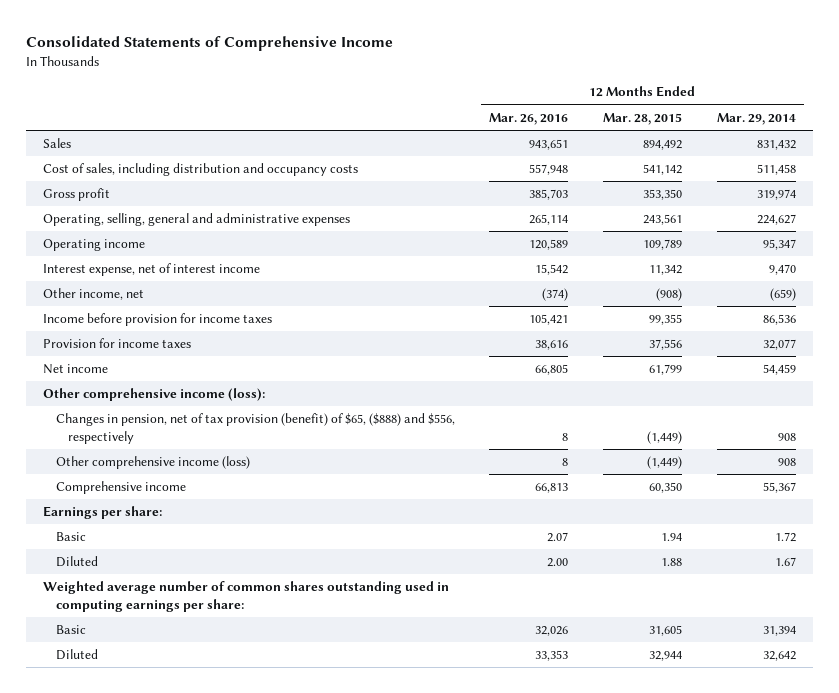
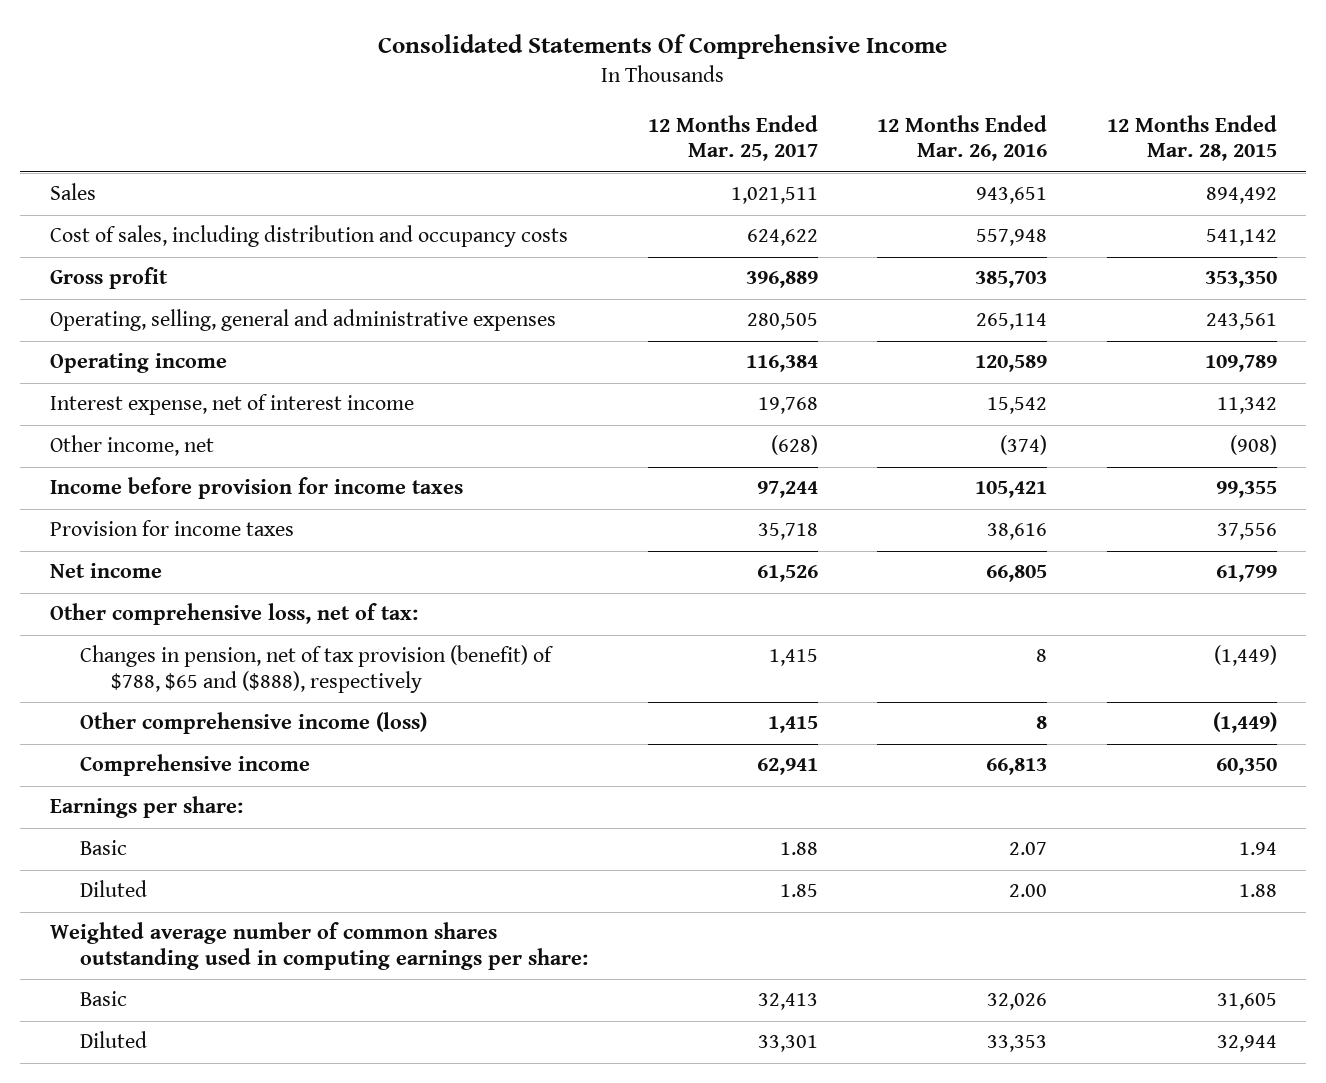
[26,36,394,52] Consolidated Statements of Comprehensive Income -> [378,34,948,60] Consolidated Statements Of Comprehensive Income
[716,112,796,125] Mar. 29, 2014 -> none
none -> [647,114,818,162] 12 Months Ended Mar. 25, 2017
[43,388,266,402] Other comprehensive income (loss): -> [49,603,418,626] Other comprehensive loss, net of tax:
[55,413,455,444] Changes in pension, net of tax provision (benefit) of $65, ($888) and $556, respectively -> [80,645,555,694] Changes in pension, net of tax provision (benefit) of $788, $65 and ($888), respectively

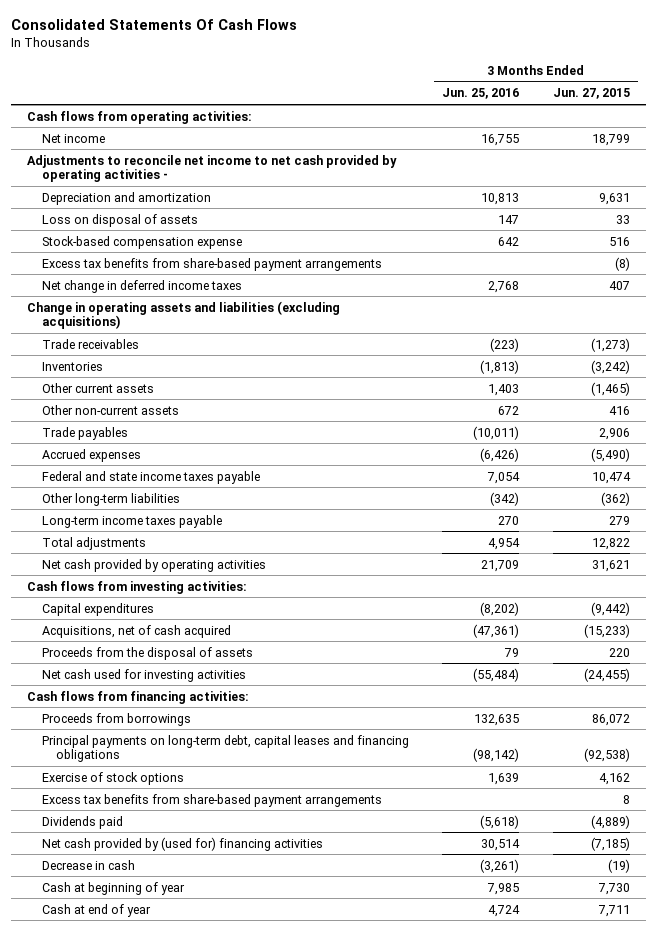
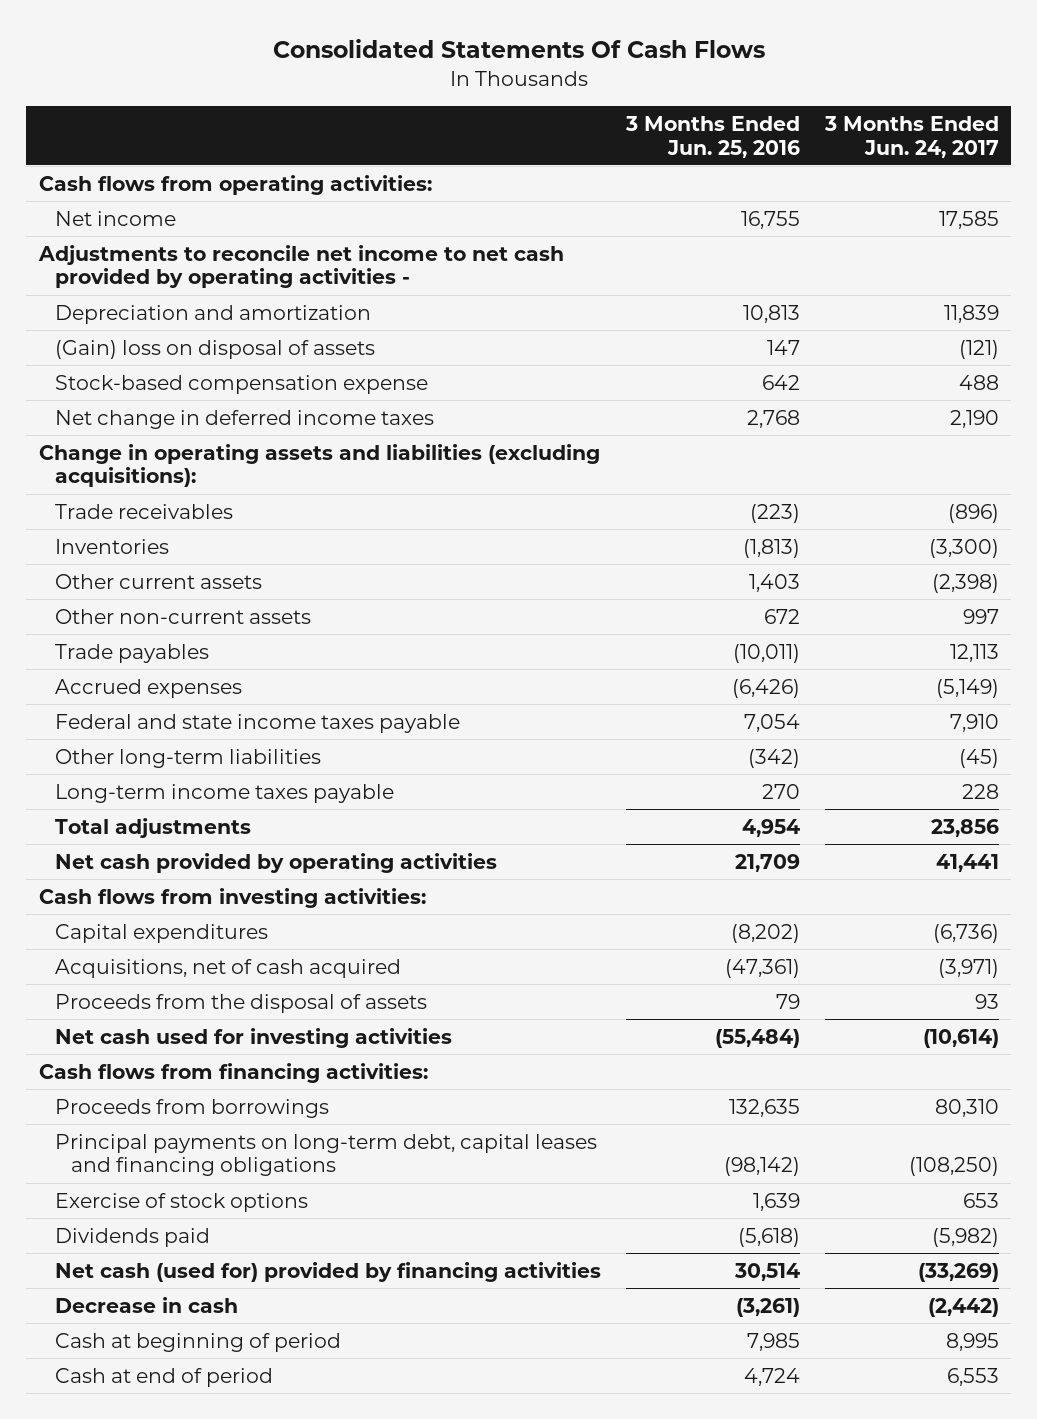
[552,88,630,100] Jun. 27, 2015 -> none
none -> [823,115,999,158] 3 Months Ended Jun. 24, 2017
[41,213,198,227] Loss on disposal of assets -> [54,339,375,359] (Gain) loss on disposal of assets
[41,257,382,271] Excess tax benefits from share-based payment arrangements -> none
[27,300,341,330] Change in operating assets and liabilities (excluding acquisitions) -> [38,443,600,488] Change in operating assets and liabilities (excluding acquisitions):
[41,793,382,807] Excess tax benefits from share-based payment arrangements -> none
[41,836,323,851] Net cash provided by (used for) financing activities -> [54,1261,601,1282] Net cash (used for) provided by financing activities
[41,881,185,895] Cash at beginning of year -> [54,1332,341,1352] Cash at beginning of period
[41,903,151,917] Cash at end of year -> [54,1367,273,1387] Cash at end of period

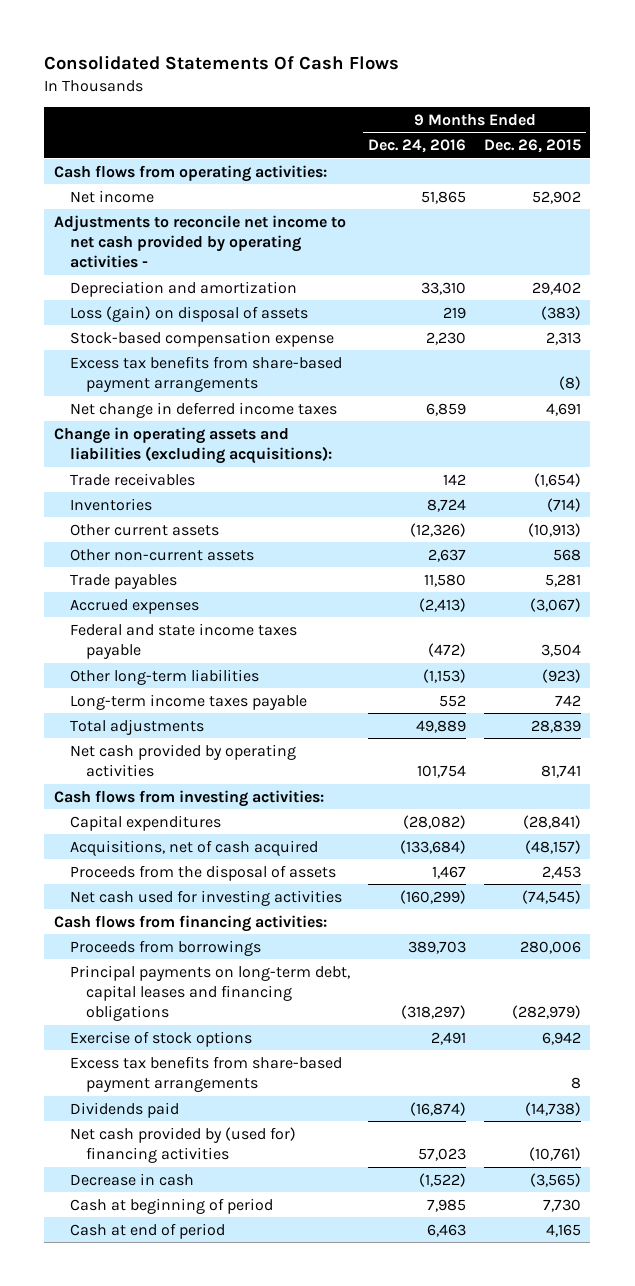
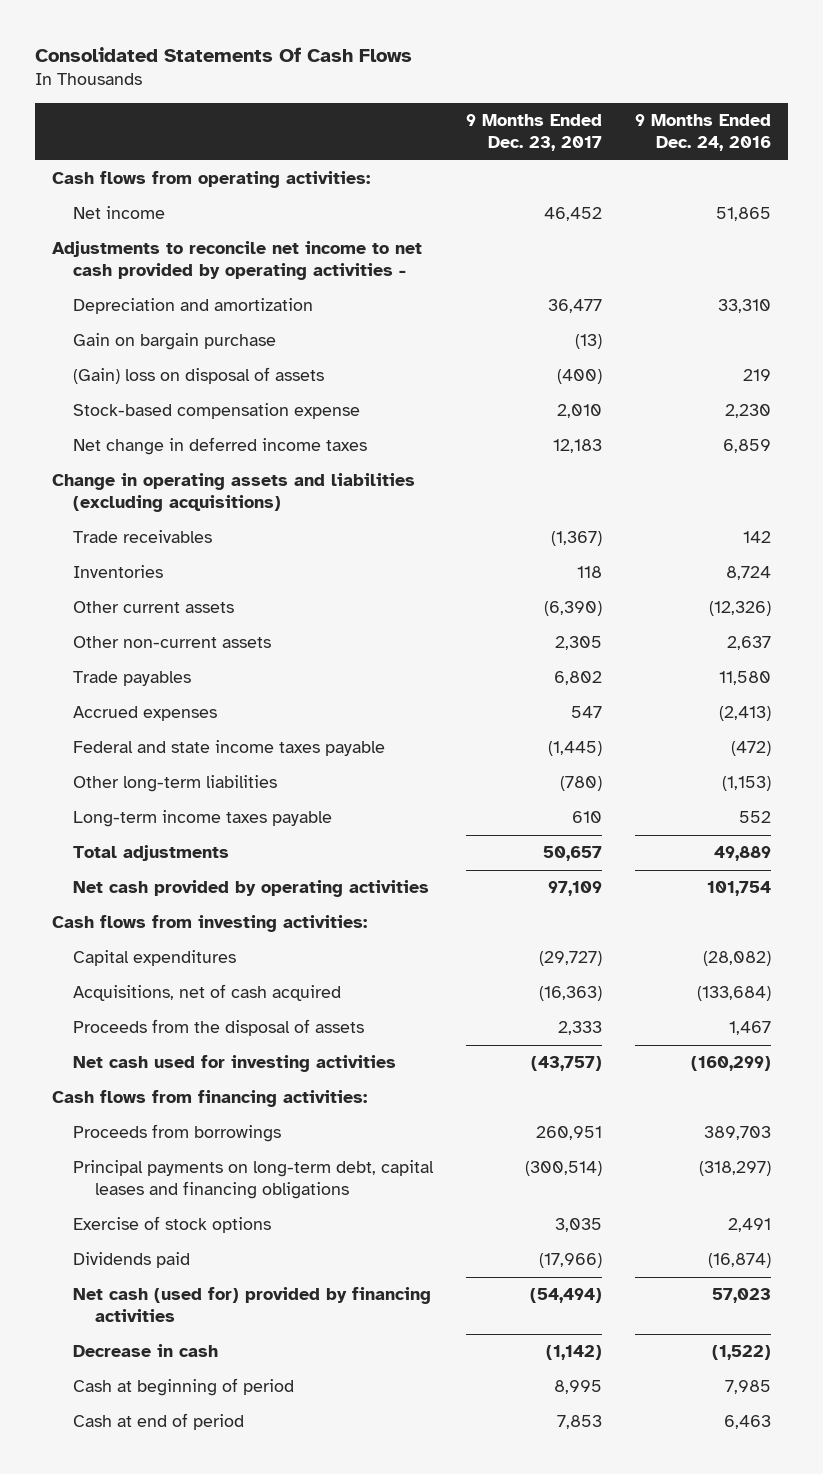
[484,139,582,154] Dec. 26, 2015 -> none
none -> [466,114,603,152] 9 Months Ended Dec. 23, 2017
none -> [73,333,277,351] Gain on bargain purchase
[69,305,308,322] Loss (gain) on disposal of assets -> [73,367,325,385] (Gain) loss on disposal of assets
[69,355,342,392] Excess tax benefits from share-based payment arrangements -> none
[53,426,332,464] Change in operating assets and liabilities (excluding acquisitions): -> [51,473,415,513] Change in operating assets and liabilities (excluding acquisitions)
[69,1055,342,1092] Excess tax benefits from share-based payment arrangements -> none
[69,1126,296,1163] Net cash provided by (used for) financing activities -> [73,1287,432,1323] Net cash (used for) provided by financing activities

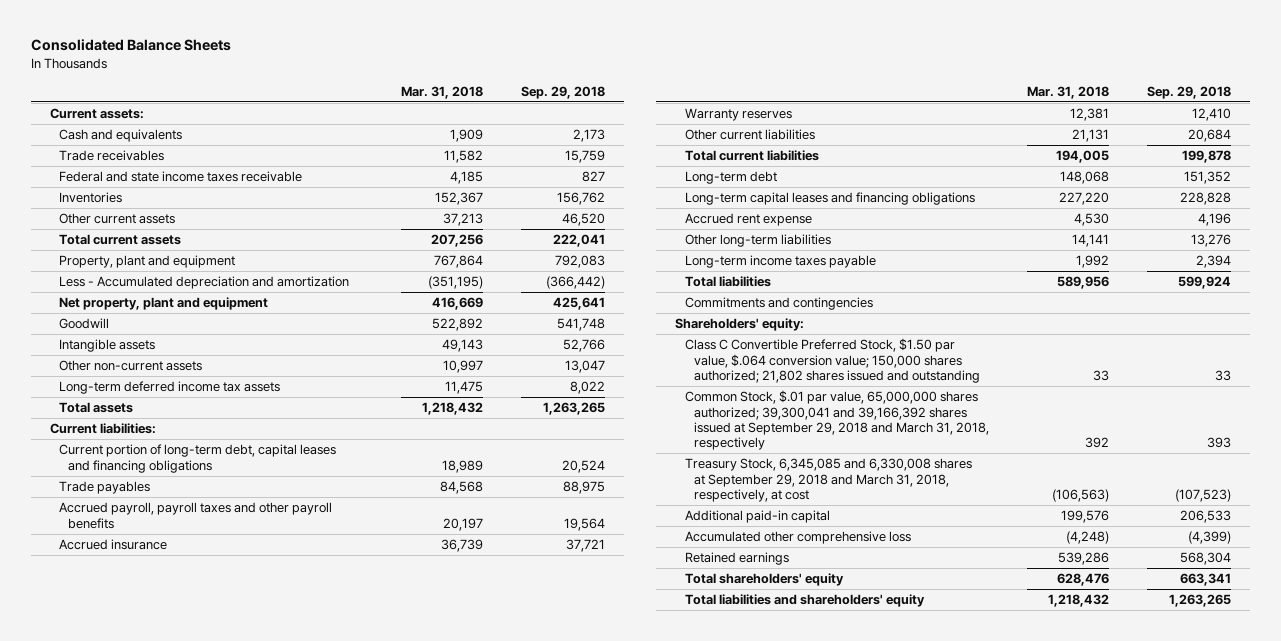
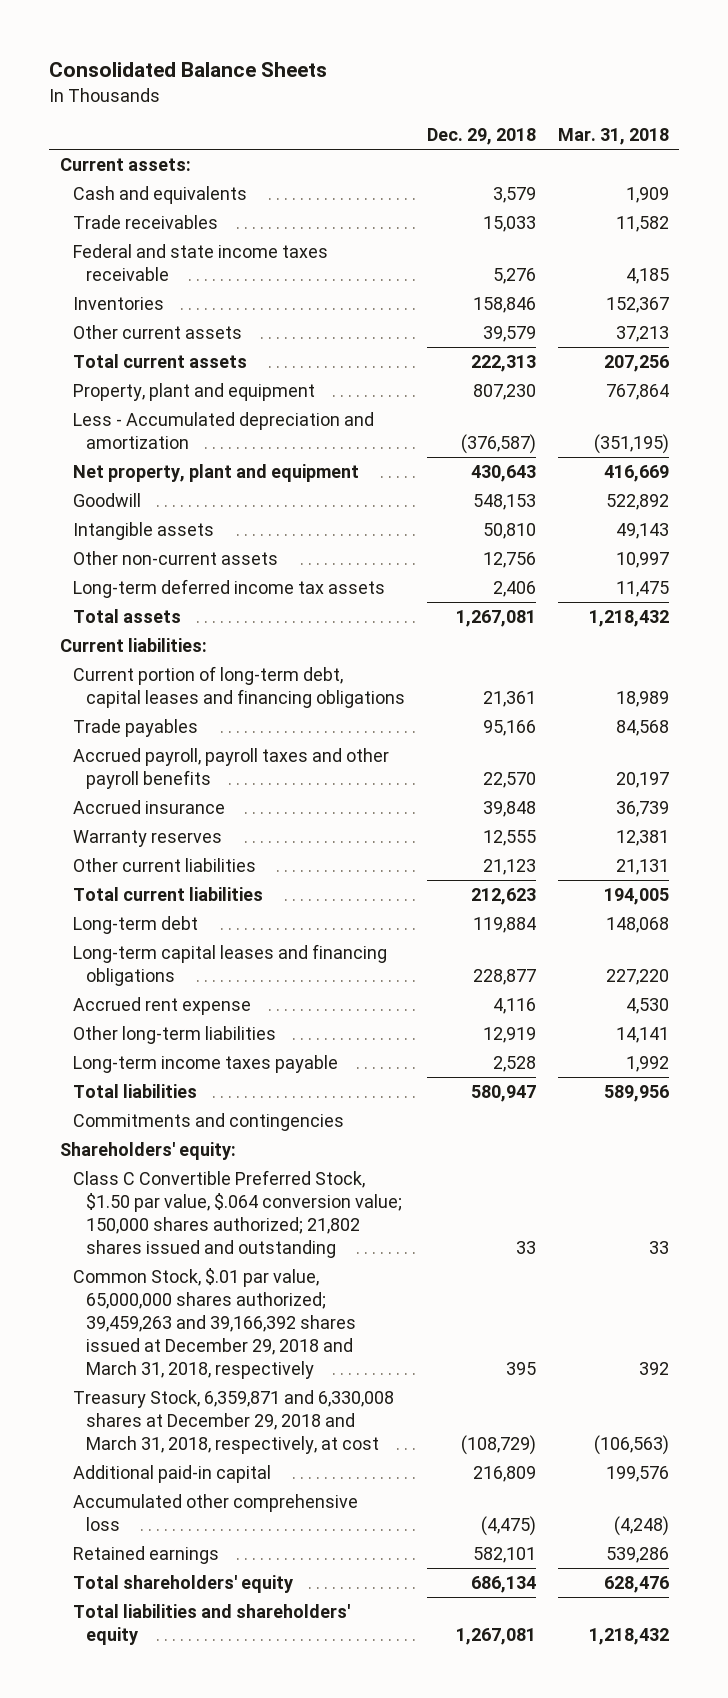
[521,85,606,99] Sep. 29, 2018 -> none
none -> [426,127,536,145] Dec. 29, 2018
[684,390,989,450] Common Stock, $.01 par value, 65,000,000 shares authorized; 39,300,041 and 39,166,392 shares issued at September 29, 2018 and March 31, 2018, respectively -> [72,1268,357,1380] Common Stock, $.01 par value, 65,000,000 shares authorized; 39,459,263 and 39,166,392 shares issued at December 29, 2018 and March 31, 2018, respectively
[684,458,972,502] Treasury Stock, 6,345,085 and 6,330,008 shares at September 29, 2018 and March 31, 2018, respectively, at cost -> [72,1390,394,1455] Treasury Stock, 6,359,871 and 6,330,008 shares at December 29, 2018 and March 31, 2018, respectively, at cost

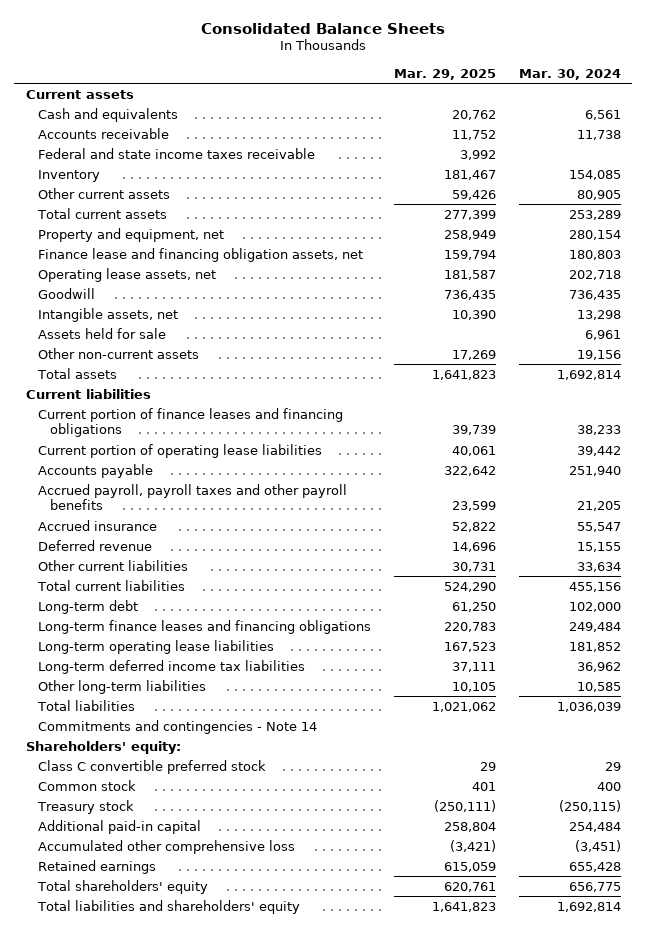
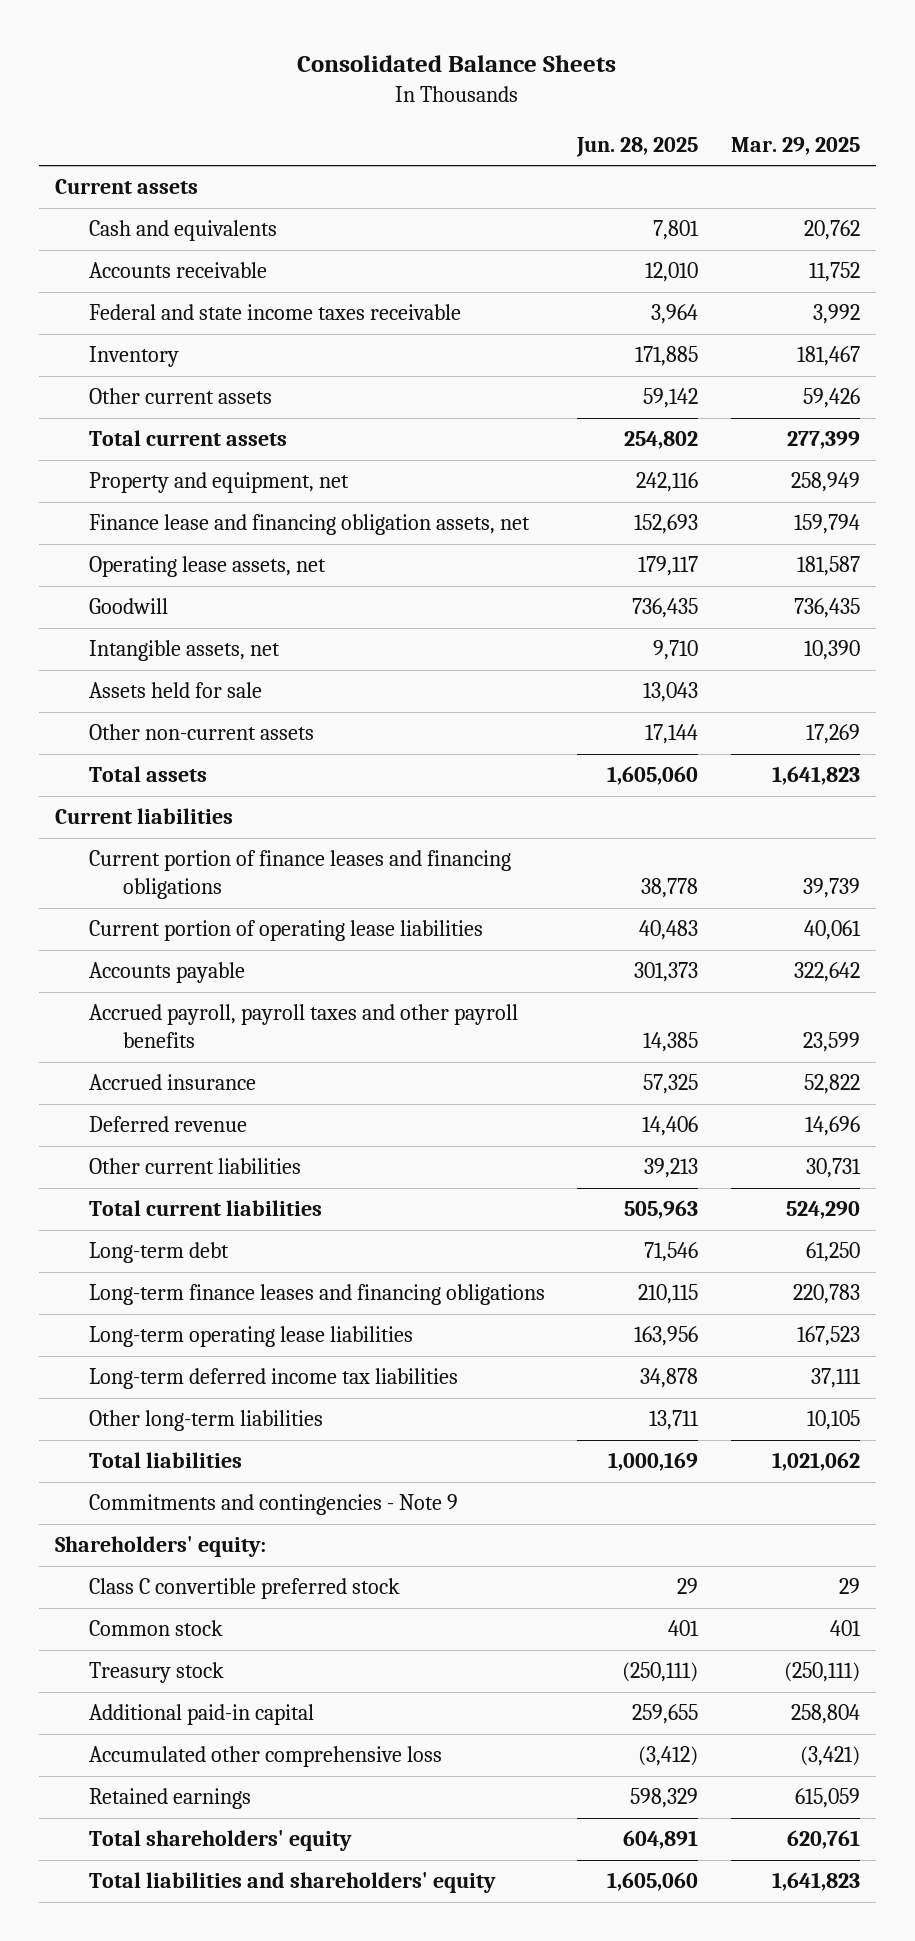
[518,68,621,80] Mar. 30, 2024 -> none
none -> [576,136,699,157] Jun. 28, 2025
[37,719,317,734] Commitments and contingencies - Note 14 -> [89,1494,459,1516] Commitments and contingencies - Note 9

